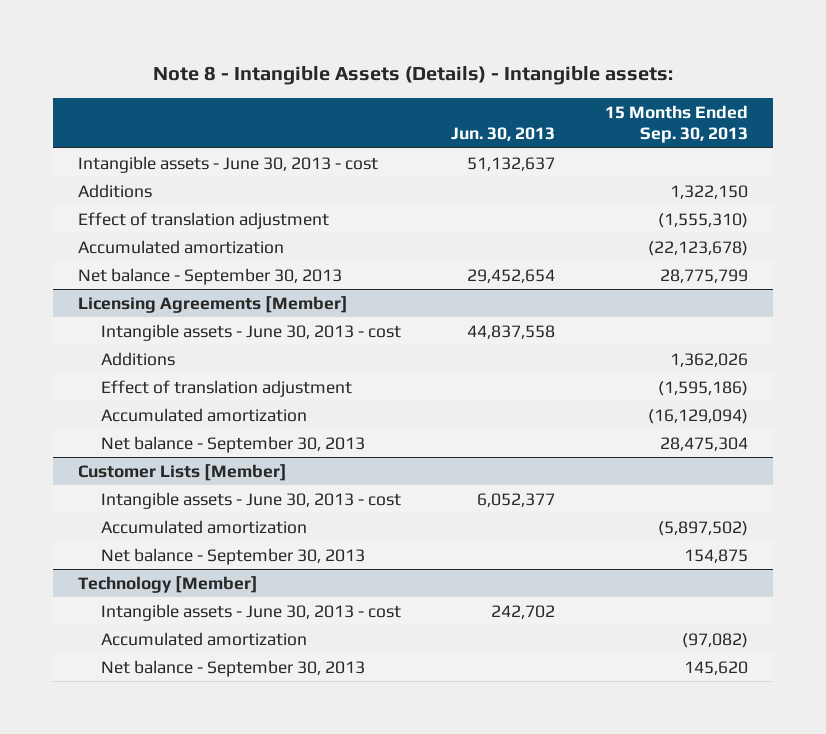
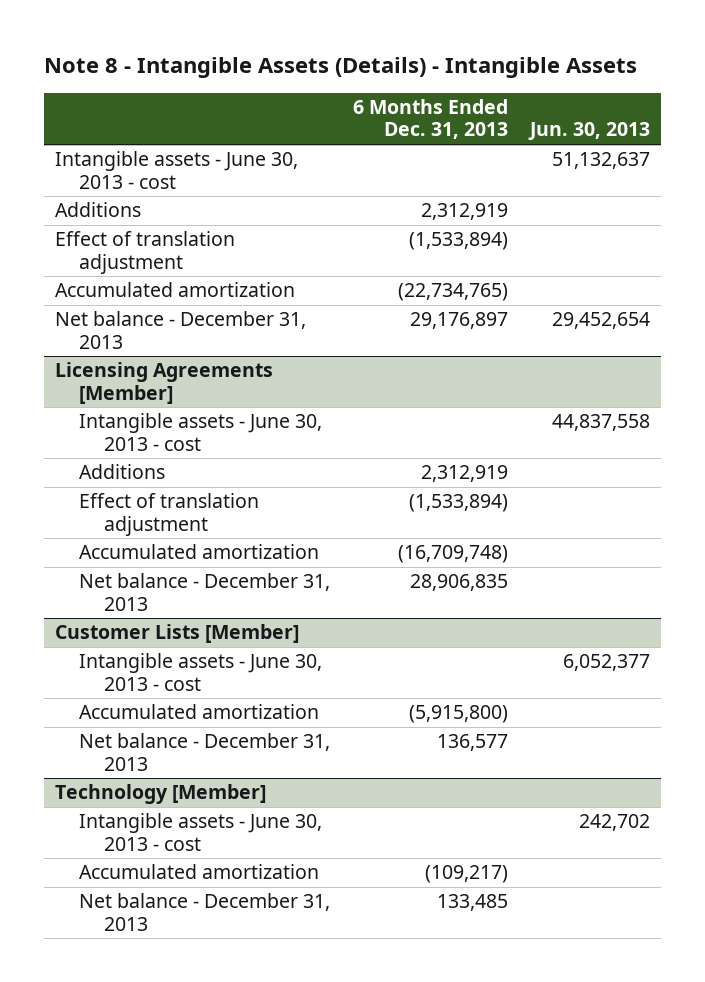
[153,66,674,86] Note 8 - Intangible Assets (Details) - Intangible assets: -> [43,57,637,79] Note 8 - Intangible Assets (Details) - Intangible Assets
[604,104,748,144] 15 Months Ended Sep. 30, 2013 -> none
none -> [352,99,508,140] 6 Months Ended Dec. 31, 2013
[78,267,343,285] Net balance - September 30, 2013 -> [54,311,306,349] Net balance - December 31, 2013
[101,435,366,453] Net balance - September 30, 2013 -> [79,573,331,611] Net balance - December 31, 2013
[101,547,366,565] Net balance - September 30, 2013 -> [79,733,331,771] Net balance - December 31, 2013
[101,659,366,677] Net balance - September 30, 2013 -> [79,893,331,931] Net balance - December 31, 2013

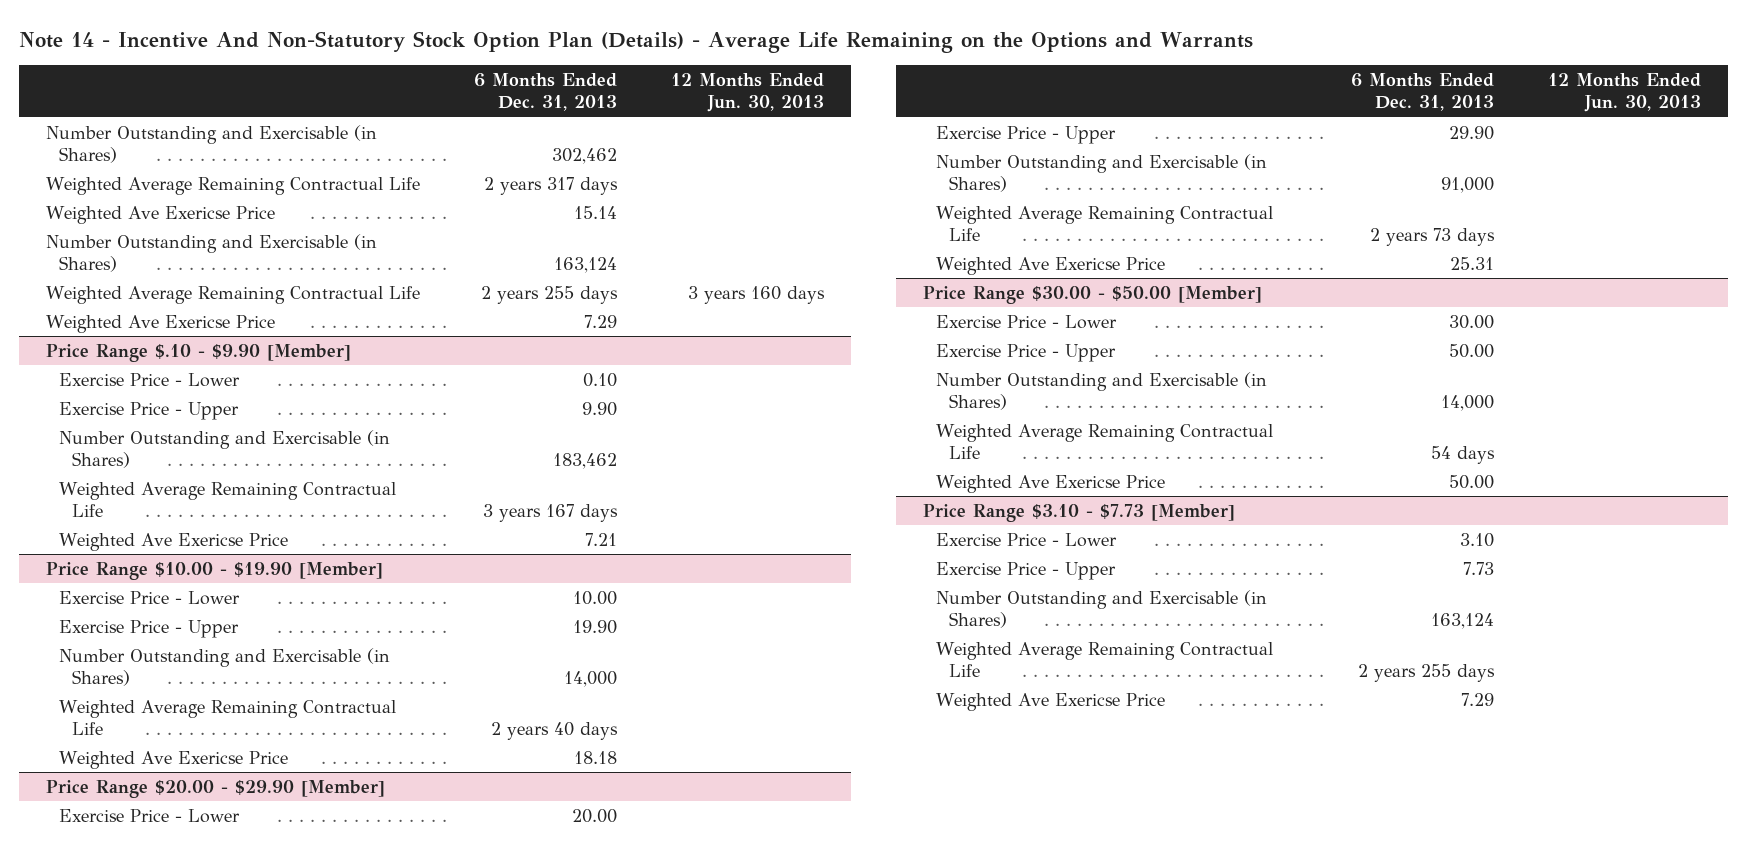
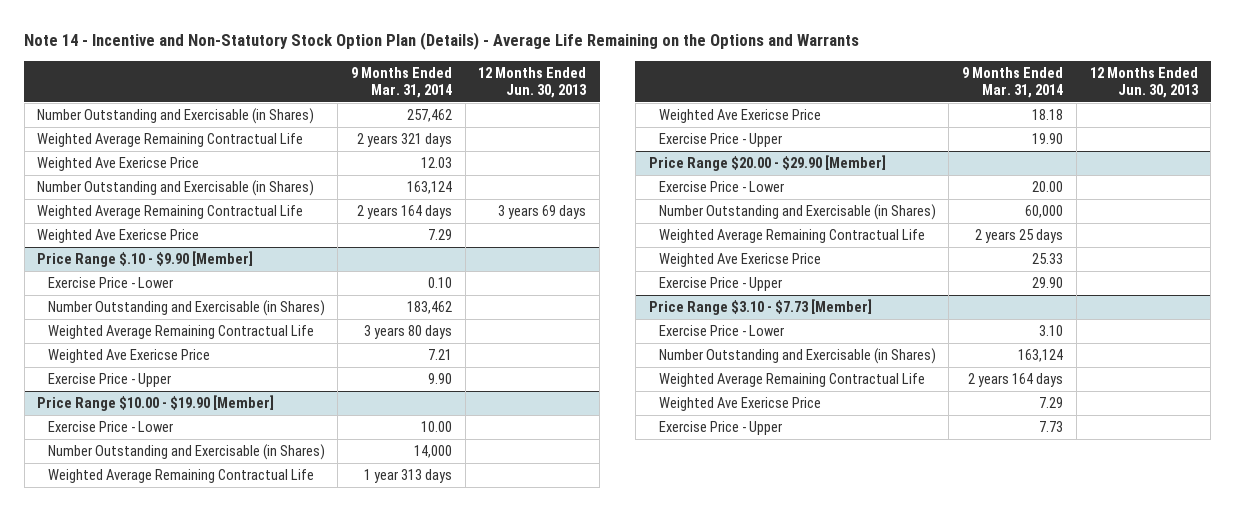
[19,31,1254,54] Note 14 - Incentive And Non-Statutory Stock Option Plan (Details) - Average Life Remaining on the Options and Warrants -> [24,32,860,51] Note 14 - Incentive and Non-Statutory Stock Option Plan (Details) - Average Life Remaining on the Options and Warrants
[473,72,617,112] 6 Months Ended Dec. 31, 2013 -> none
none -> [350,66,452,98] 9 Months Ended Mar. 31, 2014
[687,285,825,304] 3 years 160 days -> [498,205,587,220] 3 years 69 days
[58,401,239,420] Exercise Price - Upper -> [47,373,171,388] Exercise Price - Upper
[58,619,239,638] Exercise Price - Upper -> [658,133,782,148] Exercise Price - Upper
[923,285,1263,304] Price Range $30.00 - $50.00 [Member] -> none
[935,314,1117,329] Exercise Price - Lower -> none
[935,343,1116,362] Exercise Price - Upper -> none
[935,371,1267,411] Number Outstanding and Exercisable (in Shares) -> none
[935,423,1273,460] Weighted Average Remaining Contractual Life -> none
[935,474,1165,493] Weighted Ave Exericse Price -> none
[935,125,1116,144] Exercise Price - Upper -> [658,277,782,292] Exercise Price - Upper
[935,561,1116,580] Exercise Price - Upper -> [658,421,782,436] Exercise Price - Upper

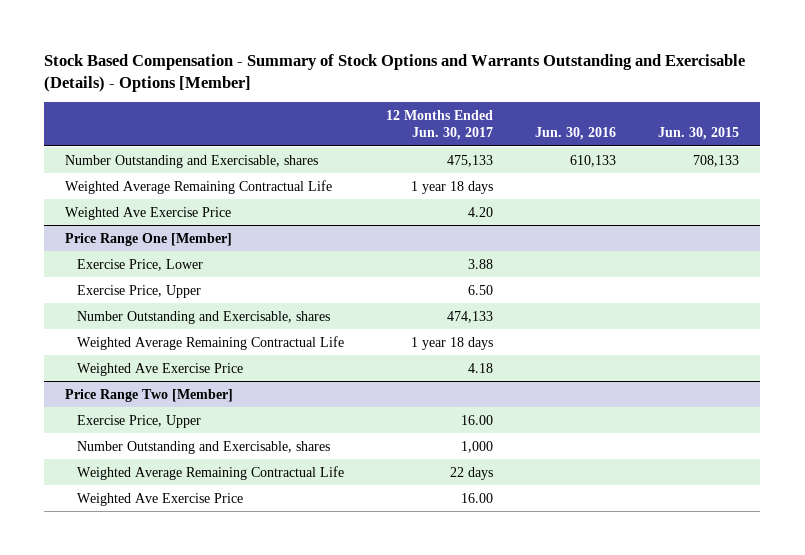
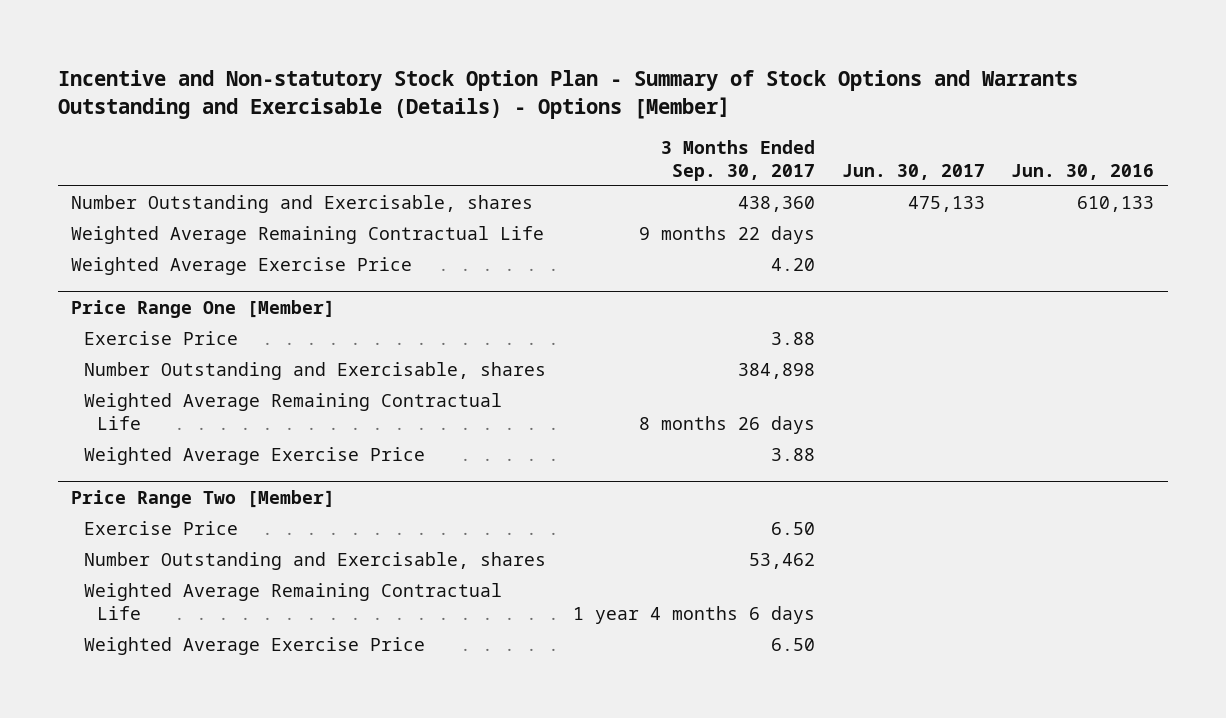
[44,54,746,93] Stock Based Compensation - Summary of Stock Options and Warrants Outstanding and Exercisable (Details) - Options [Member] -> [57,69,1078,119] Incentive and Non-statutory Stock Option Plan - Summary of Stock Options and Warrants Outstanding and Exercisable (Details) - Options [Member]
[386,109,494,141] 12 Months Ended Jun. 30, 2017 -> none
[658,127,740,141] Jun. 30, 2015 -> none
none -> [660,139,815,181] 3 Months Ended Sep. 30, 2017
none -> [841,163,985,180] Jun. 30, 2017
[65,206,232,220] Weighted Ave Exercise Price -> [71,257,413,276] Weighted Average Exercise Price
[76,258,203,271] Exercise Price, Lower -> none
[76,284,201,298] Exercise Price, Upper -> [84,331,239,346] Exercise Price
[76,362,243,376] Weighted Ave Exercise Price -> [84,447,426,466] Weighted Average Exercise Price
[76,414,201,428] Exercise Price, Upper -> [84,521,239,536] Exercise Price
[76,492,243,506] Weighted Ave Exercise Price -> [84,637,426,656] Weighted Average Exercise Price

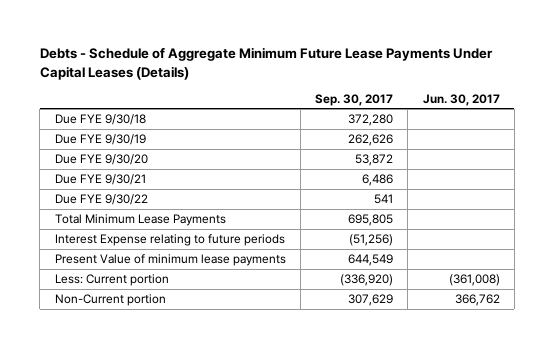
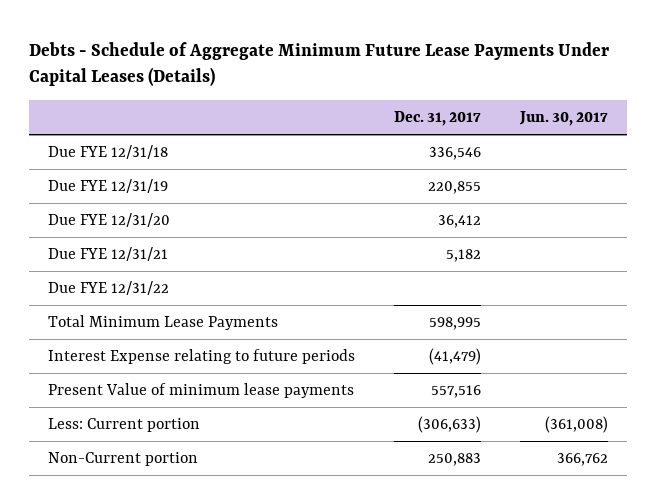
[315,93,394,106] Sep. 30, 2017 -> none
none -> [393,110,481,126] Dec. 31, 2017
[54,114,146,126] Due FYE 9/30/18 -> [48,145,169,160] Due FYE 12/31/18
[54,134,146,146] Due FYE 9/30/19 -> [48,179,169,194] Due FYE 12/31/19
[54,154,148,166] Due FYE 9/30/20 -> [48,213,171,228] Due FYE 12/31/20
[54,174,146,186] Due FYE 9/30/21 -> [48,247,169,262] Due FYE 12/31/21
[54,194,148,206] Due FYE 9/30/22 -> [48,281,170,296] Due FYE 12/31/22

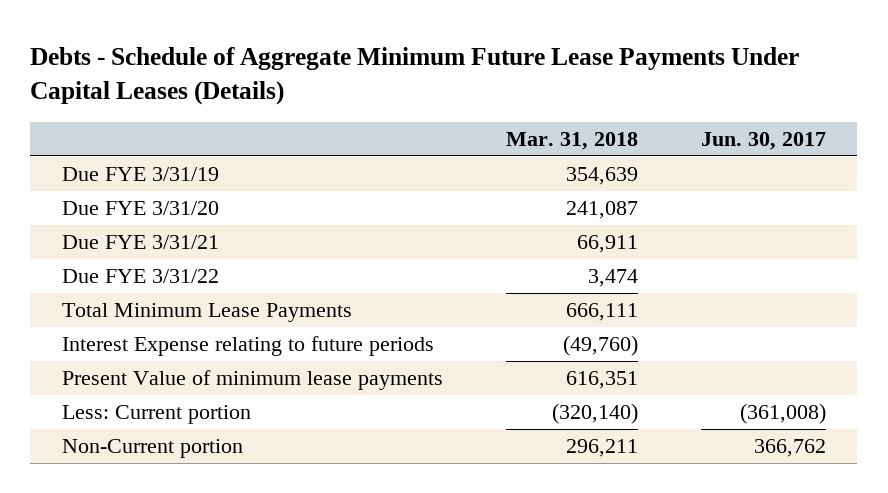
[393,110,481,126] Dec. 31, 2017 -> none
none -> [505,131,638,150] Mar. 31, 2018
[48,281,170,296] Due FYE 12/31/22 -> none
[48,145,169,160] Due FYE 12/31/18 -> [61,167,219,182] Due FYE 3/31/19
[48,179,169,194] Due FYE 12/31/19 -> [61,201,219,216] Due FYE 3/31/20
[48,213,171,228] Due FYE 12/31/20 -> [61,235,219,250] Due FYE 3/31/21
[48,247,169,262] Due FYE 12/31/21 -> [61,269,219,284] Due FYE 3/31/22

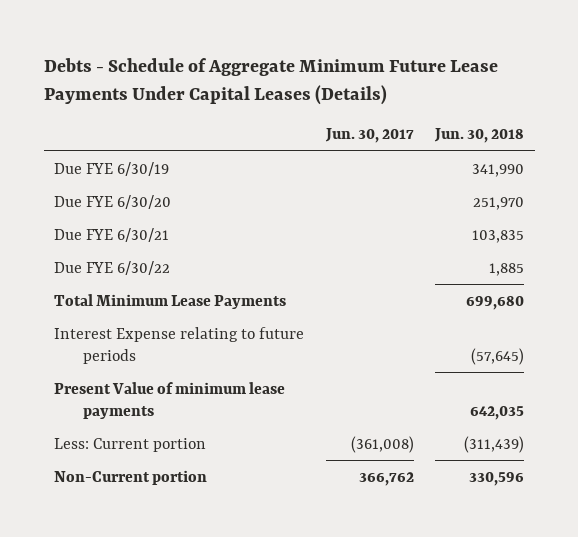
[505,131,638,150] Mar. 31, 2018 -> none
none -> [433,128,524,144] Jun. 30, 2018
[61,167,219,182] Due FYE 3/31/19 -> [54,161,170,176] Due FYE 6/30/19
[61,201,219,216] Due FYE 3/31/20 -> [54,194,172,209] Due FYE 6/30/20
[61,235,219,250] Due FYE 3/31/21 -> [54,227,170,242] Due FYE 6/30/21
[61,269,219,284] Due FYE 3/31/22 -> [54,260,171,275] Due FYE 6/30/22

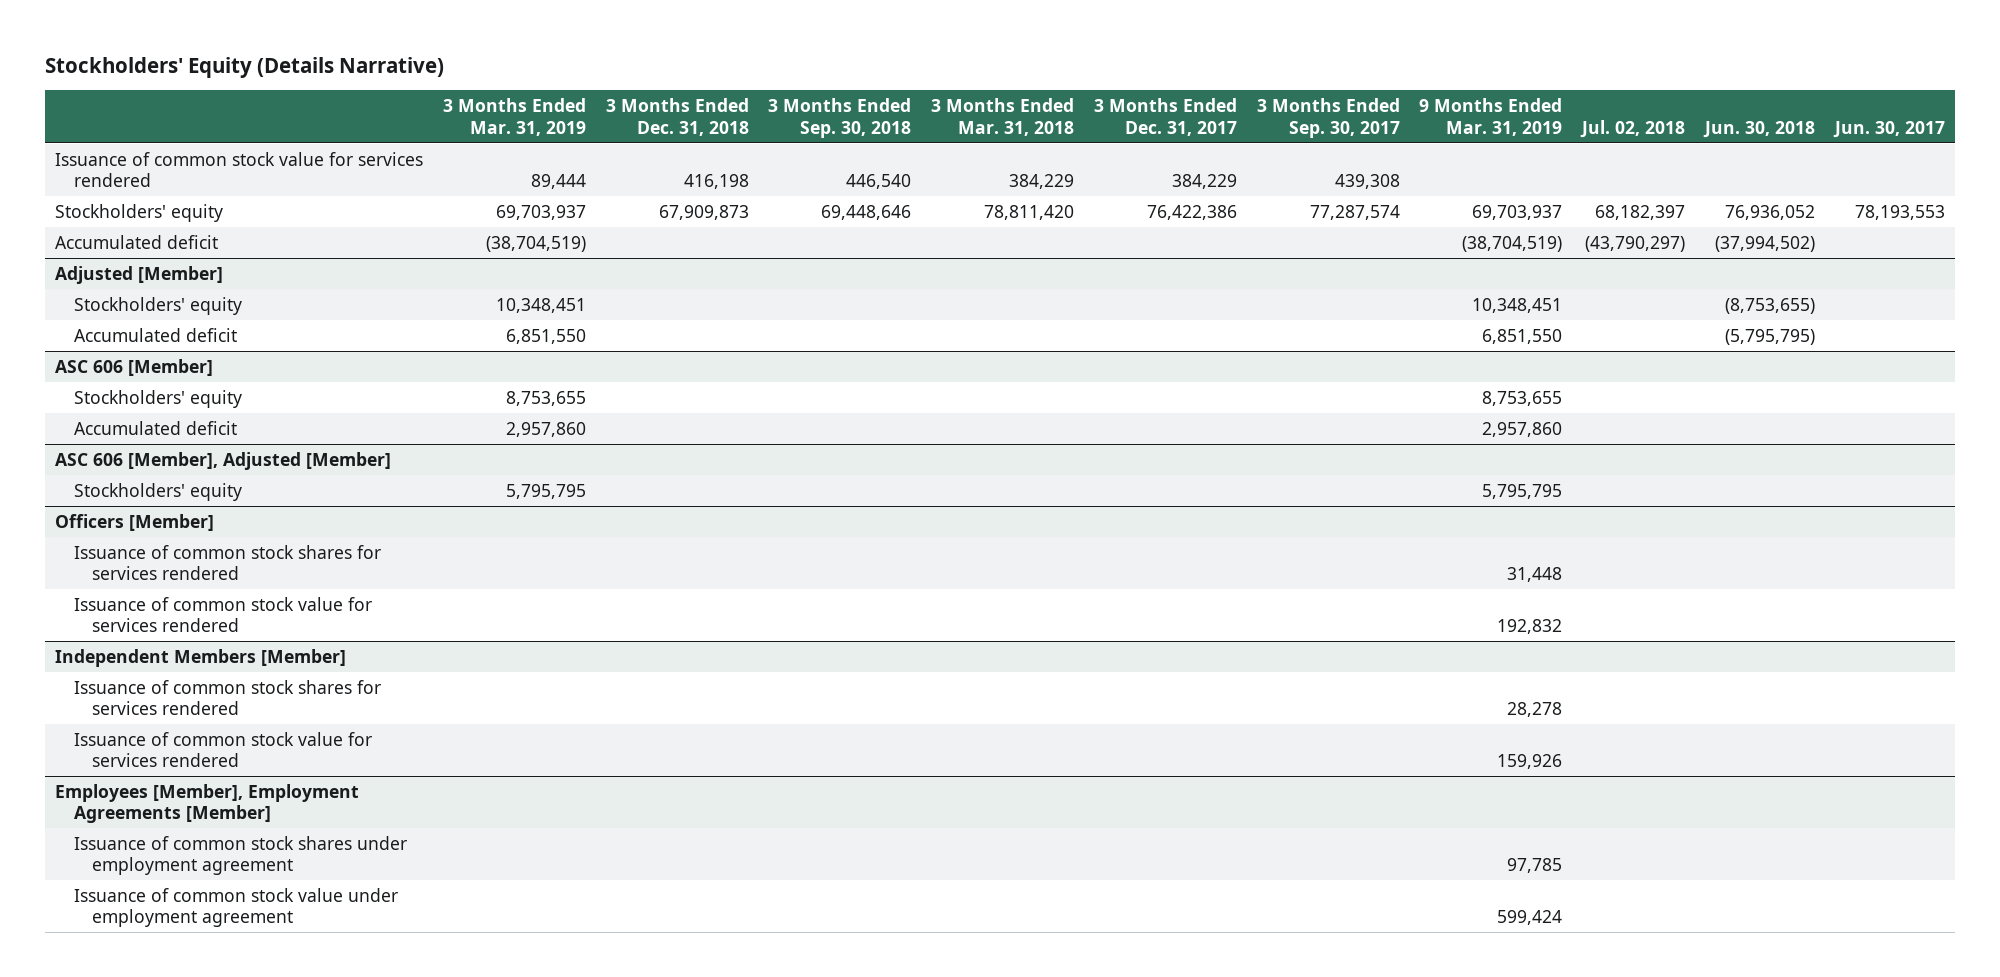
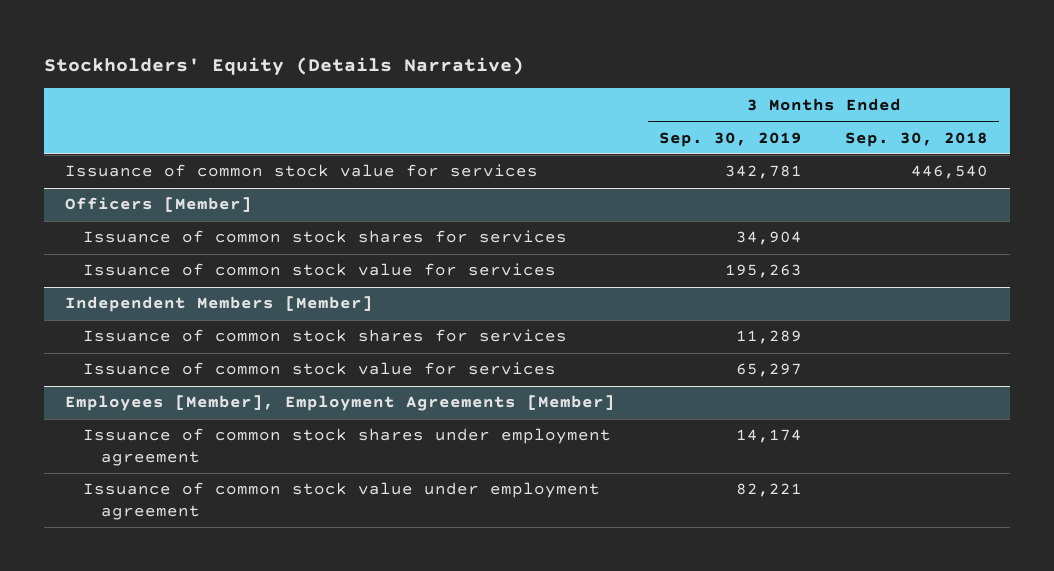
[442,98,586,136] 3 Months Ended Mar. 31, 2019 -> none
[605,98,749,136] 3 Months Ended Dec. 31, 2018 -> none
[931,98,1075,136] 3 Months Ended Mar. 31, 2018 -> none
[1093,98,1237,136] 3 Months Ended Dec. 31, 2017 -> none
[1256,98,1400,138] 3 Months Ended Sep. 30, 2017 -> none
[1419,98,1563,136] 9 Months Ended Mar. 31, 2019 -> none
[1580,119,1686,138] Jul. 02, 2018 -> none
[1702,120,1815,138] Jun. 30, 2018 -> none
[1832,120,1945,138] Jun. 30, 2017 -> none
none -> [658,131,802,147] Sep. 30, 2019
[55,203,224,222] Stockholders' equity -> none
[55,234,219,249] Accumulated deficit -> none
[55,265,224,284] Adjusted [Member] -> none
[73,296,242,315] Stockholders' equity -> none
[73,327,237,342] Accumulated deficit -> none
[55,358,214,376] ASC 606 [Member] -> none
[73,389,242,408] Stockholders' equity -> none
[73,420,237,435] Accumulated deficit -> none
[55,451,392,470] ASC 606 [Member], Adjusted [Member] -> none
[73,482,242,501] Stockholders' equity -> none
[55,151,424,188] Issuance of common stock value for services rendered -> [65,164,539,178] Issuance of common stock value for services
[73,544,381,581] Issuance of common stock shares for services rendered -> [83,230,568,244] Issuance of common stock shares for services
[73,596,372,633] Issuance of common stock value for services rendered -> [83,263,557,277] Issuance of common stock value for services
[73,679,381,716] Issuance of common stock shares for services rendered -> [83,329,568,343] Issuance of common stock shares for services
[73,731,372,768] Issuance of common stock value for services rendered -> [83,362,557,376] Issuance of common stock value for services

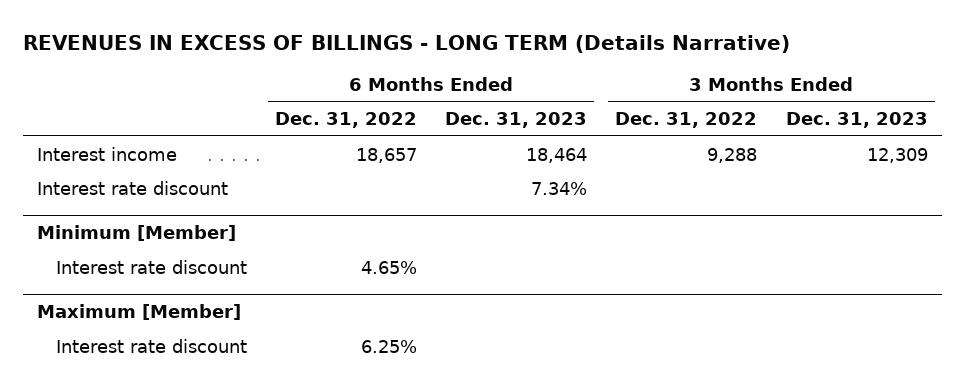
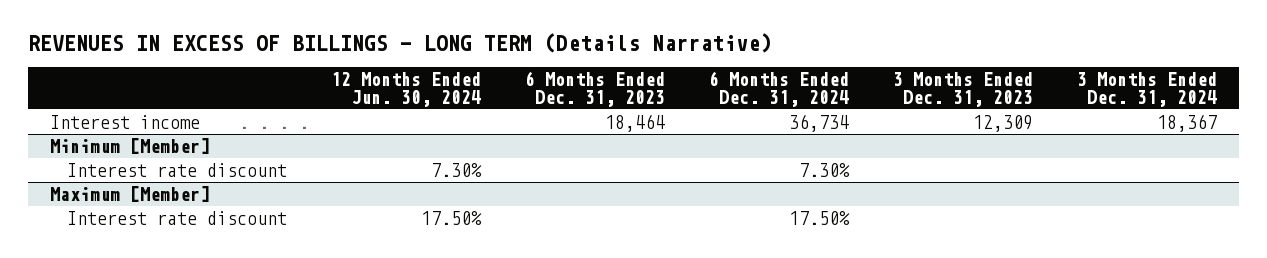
[275,112,418,129] Dec. 31, 2022 -> none
[615,112,758,129] Dec. 31, 2022 -> none
none -> [331,71,482,107] 12 Months Ended Jun. 30, 2024
none -> [709,70,850,107] 6 Months Ended Dec. 31, 2024
none -> [1077,71,1218,107] 3 Months Ended Dec. 31, 2024
[36,180,228,195] Interest rate discount -> none

